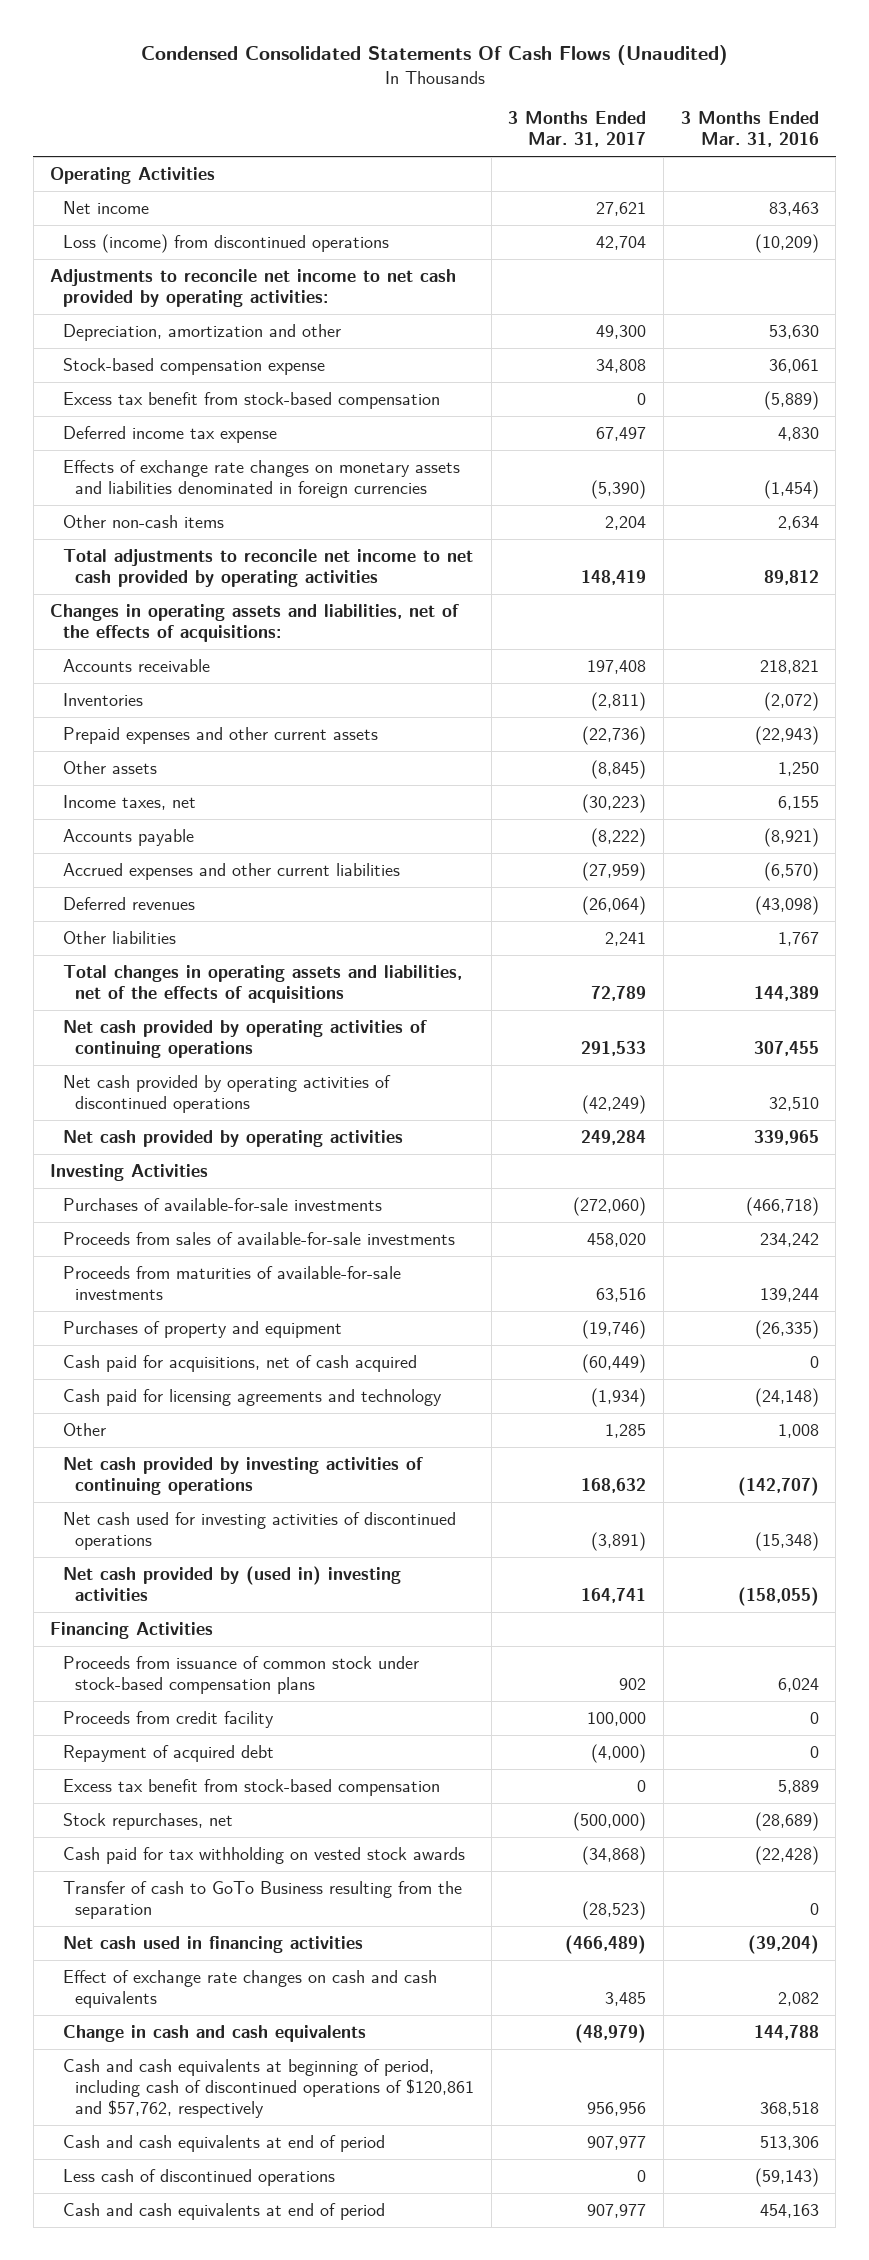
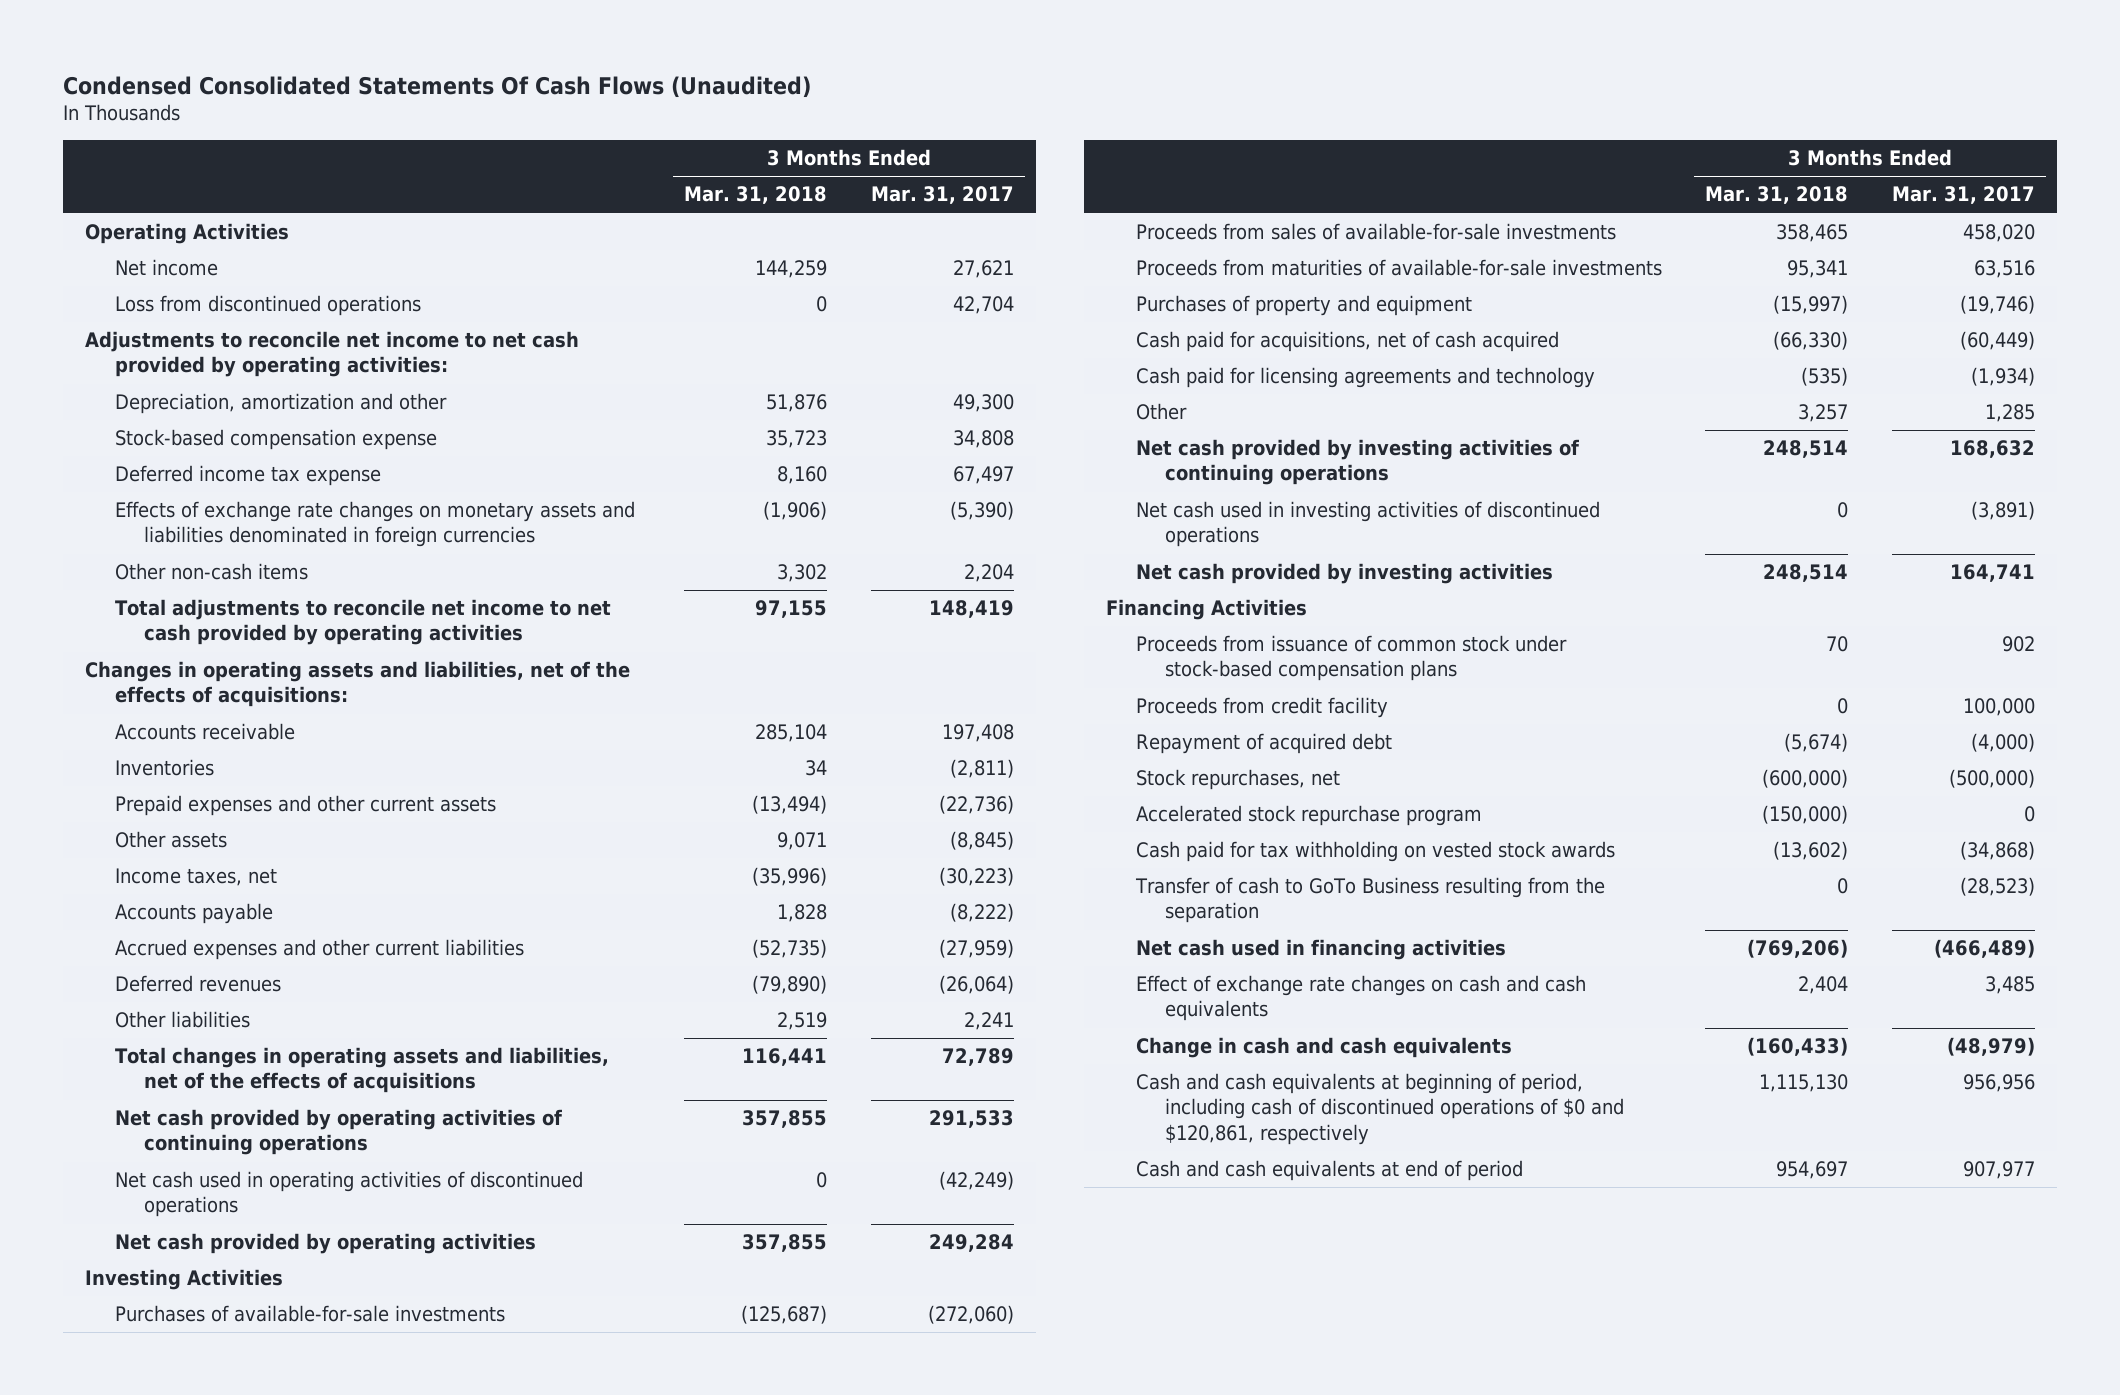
[680,111,819,148] 3 Months Ended Mar. 31, 2016 -> none
none -> [684,186,828,205] Mar. 31, 2018
[62,234,389,254] Loss (income) from discontinued operations -> [114,295,421,317] Loss from discontinued operations
[62,392,440,410] Excess tax benefit from stock-based compensation -> none
[62,1075,391,1114] Net cash provided by operating activities of discontinued operations -> [114,1171,583,1218] Net cash used in operating activities of discontinued operations
[62,1512,456,1551] Net cash used for investing activities of discontinued operations -> [1135,501,1600,548] Net cash used in investing activities of discontinued operations
[62,1566,401,1602] Net cash provided by (used in) investing activities -> [1135,563,1553,585] Net cash provided by investing activities
[62,1779,440,1797] Excess tax benefit from stock-based compensation -> none
none -> [1135,805,1482,827] Accelerated stock repurchase program
[62,2135,385,2153] Cash and cash equivalents at end of period -> none
[62,2169,335,2187] Less cash of discontinued operations -> none
[62,2059,475,2119] Cash and cash equivalents at beginning of period, including cash of discontinued operations of $120,861 and $57,762, respectively -> [1135,1073,1624,1145] Cash and cash equivalents at beginning of period, including cash of discontinued operations of $0 and $120,861, respectively

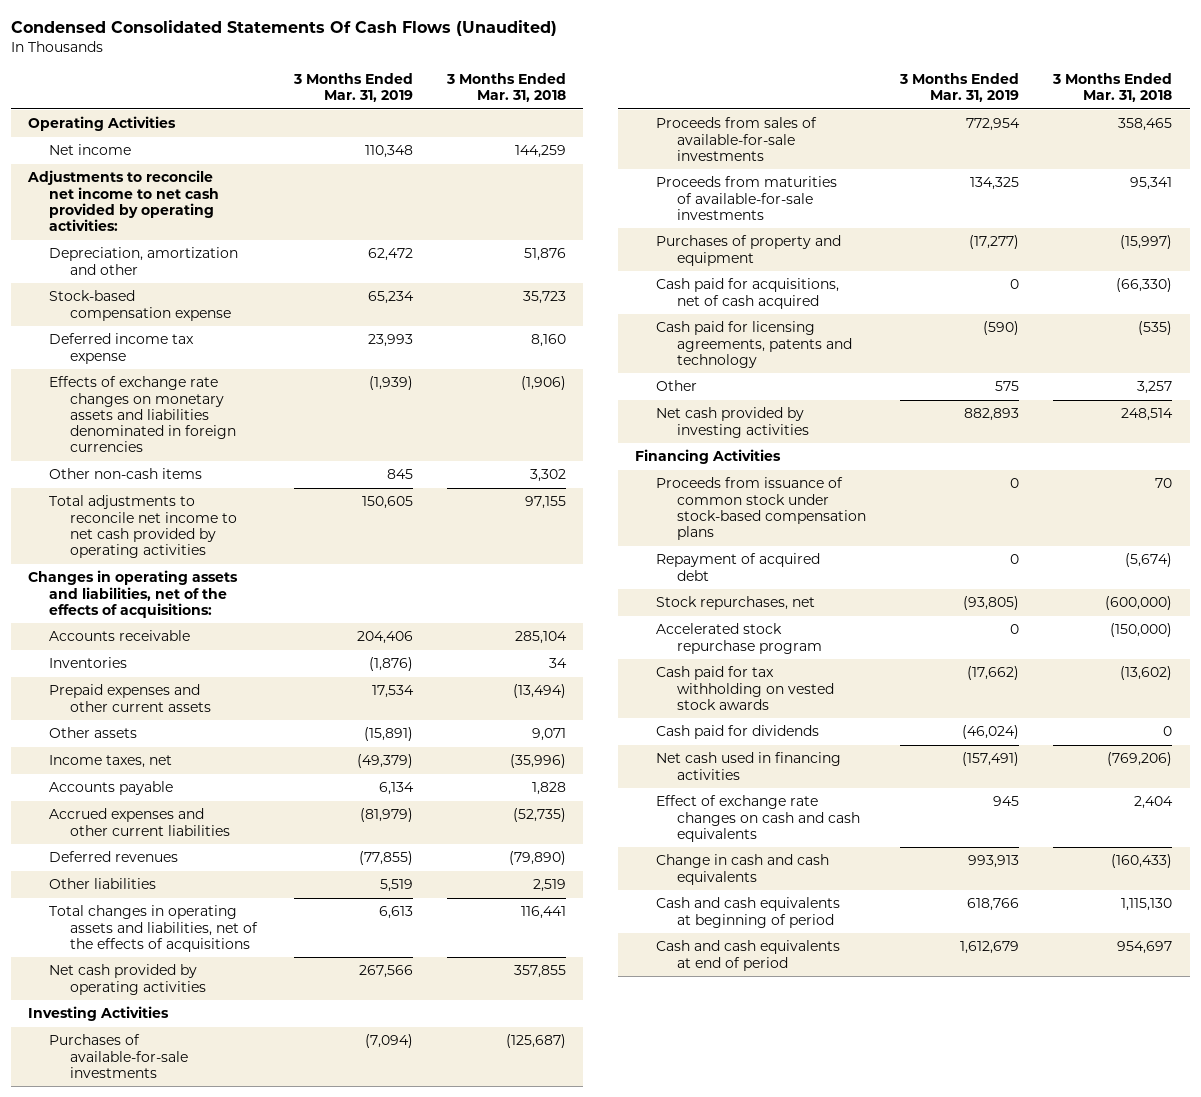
[870,186,1014,205] Mar. 31, 2017 -> none
none -> [292,73,413,103] 3 Months Ended Mar. 31, 2019
[114,295,421,317] Loss from discontinued operations -> none
[114,1109,562,1156] Net cash provided by operating activities of continuing operations -> none
[114,1171,583,1218] Net cash used in operating activities of discontinued operations -> none
[1135,367,1595,389] Cash paid for licensing agreements and technology -> [656,321,853,368] Cash paid for licensing agreements, patents and technology
[1135,439,1579,486] Net cash provided by investing activities of continuing operations -> none
[1135,501,1600,548] Net cash used in investing activities of discontinued operations -> none
[1135,697,1388,719] Proceeds from credit facility -> none
[1134,877,1605,924] Transfer of cash to GoTo Business resulting from the separation -> none
none -> [656,725,820,740] Cash paid for dividends
[1135,1073,1624,1145] Cash and cash equivalents at beginning of period, including cash of discontinued operations of $0 and $120,861, respectively -> [656,897,841,928] Cash and cash equivalents at beginning of period

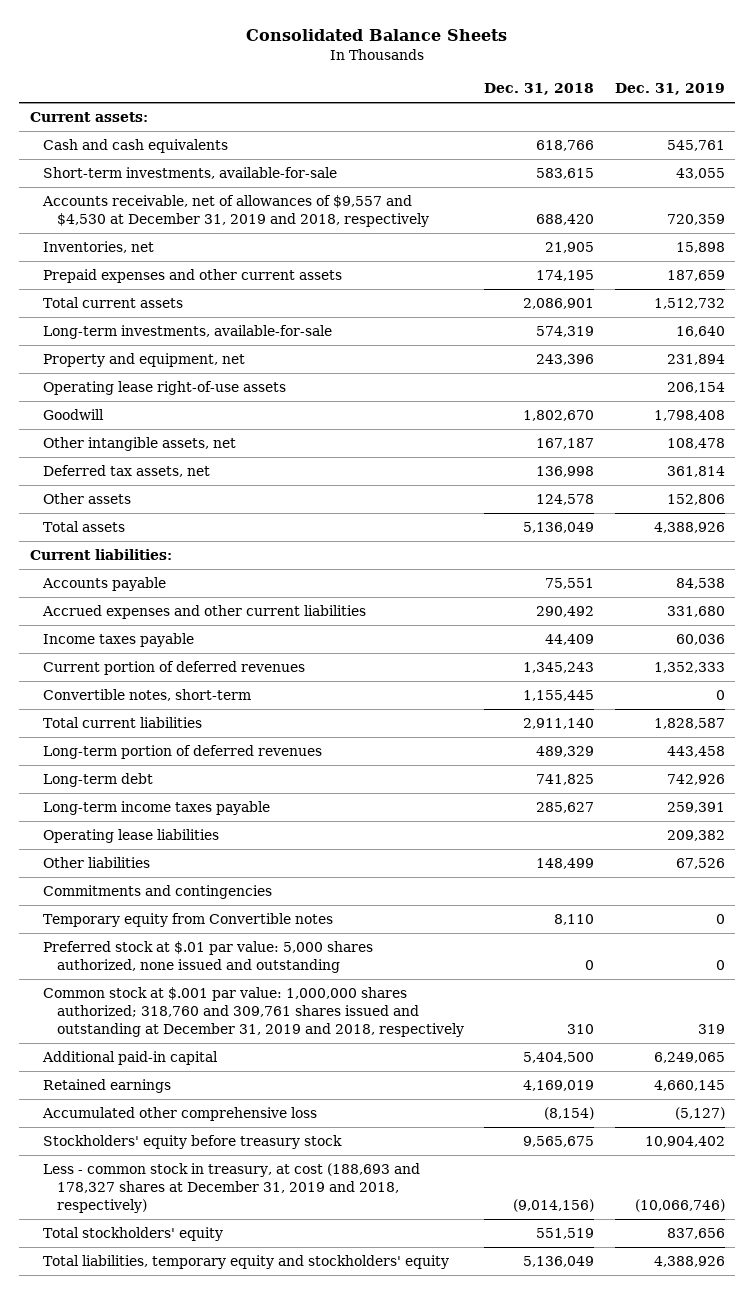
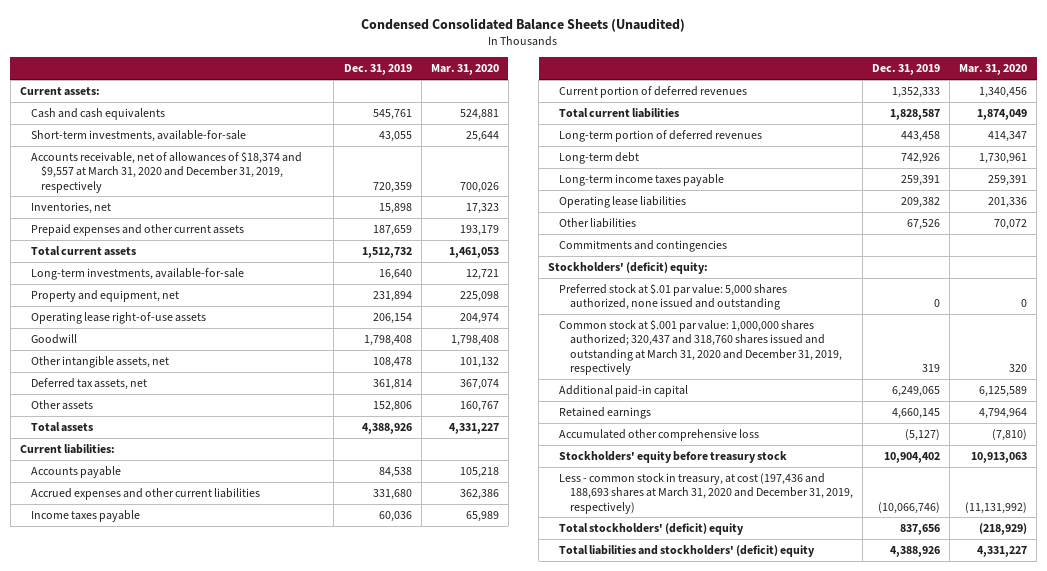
[246,28,508,41] Consolidated Balance Sheets -> [361,17,686,32] Condensed Consolidated Balance Sheets (Unaudited)
[484,83,595,96] Dec. 31, 2018 -> none
none -> [430,64,499,76] Mar. 31, 2020
[42,195,429,228] Accounts receivable, net of allowances of $9,557 and $4,530 at December 31, 2019 and 2018, respectively -> [30,151,302,193] Accounts receivable, net of allowances of $18,374 and $9,557 at March 31, 2020 and December 31, 2019, respectively
[43,689,252,702] Convertible notes, short-term -> none
[43,913,334,928] Temporary equity from Convertible notes -> none
none -> [548,261,709,274] Stockholders' (deficit) equity:
[43,987,464,1037] Common stock at $.001 par value: 1,000,000 shares authorized; 318,760 and 309,761 shares issued and outstanding at December 31, 2019 and 2018, respectively -> [558,319,842,376] Common stock at $.001 par value: 1,000,000 shares authorized; 320,437 and 318,760 shares issued and outstanding at March 31, 2020 and December 31, 2019, respectively
[43,1163,421,1213] Less - common stock in treasury, at cost (188,693 and 178,327 shares at December 31, 2019 and 2018, respectively) -> [558,472,853,514] Less - common stock in treasury, at cost (197,436 and 188,693 shares at March 31, 2020 and December 31, 2019, respectively)
[43,1227,224,1242] Total stockholders' equity -> [558,522,744,535] Total stockholders' (deficit) equity
[43,1255,450,1270] Total liabilities, temporary equity and stockholders' equity -> [558,544,815,557] Total liabilities and stockholders' (deficit) equity

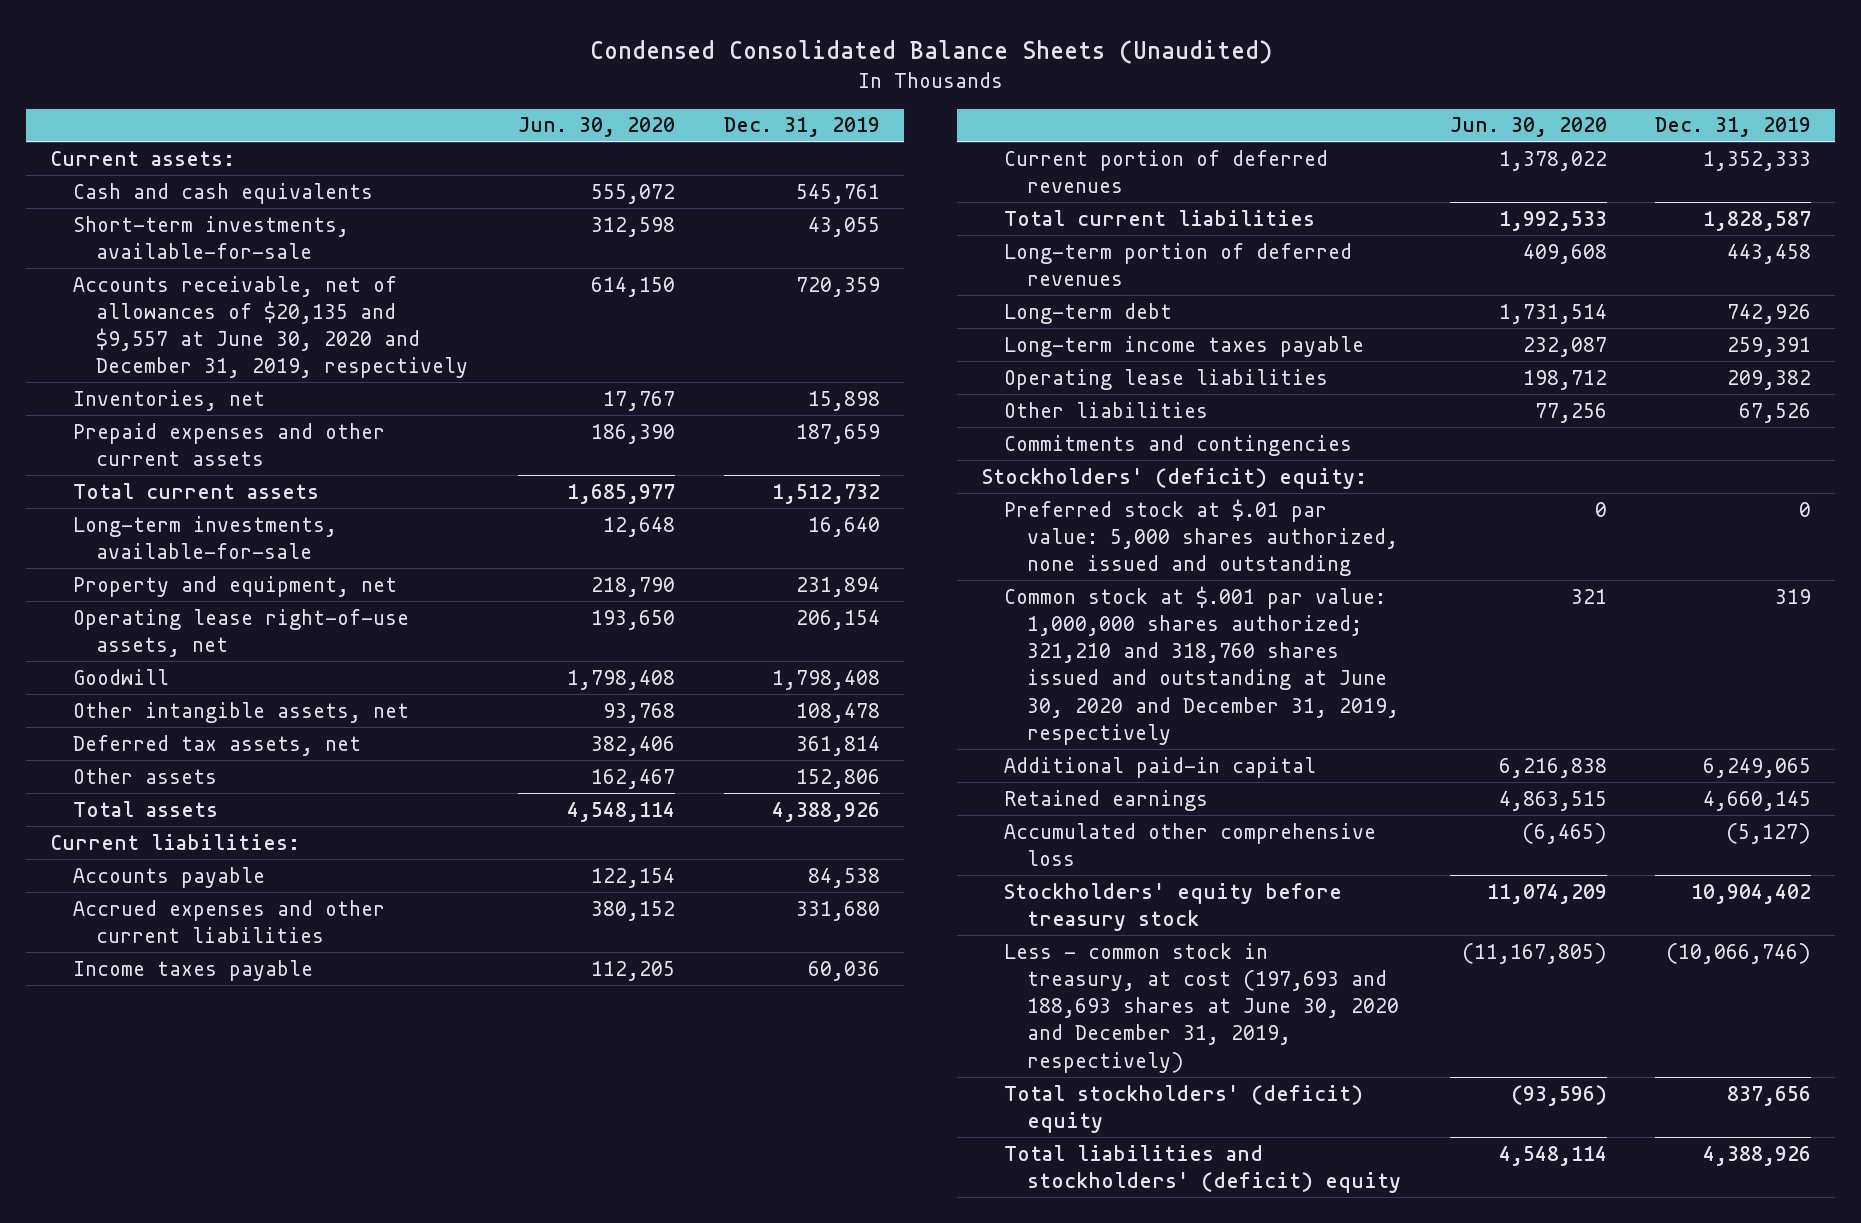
[430,64,499,76] Mar. 31, 2020 -> none
none -> [518,117,676,138] Jun. 30, 2020
[30,151,302,193] Accounts receivable, net of allowances of $18,374 and $9,557 at March 31, 2020 and December 31, 2019, respectively -> [73,275,468,379] Accounts receivable, net of allowances of $20,135 and $9,557 at June 30, 2020 and December 31, 2019, respectively
[30,311,206,324] Operating lease right-of-use assets -> [73,608,410,657] Operating lease right-of-use assets, net
[558,319,842,376] Common stock at $.001 par value: 1,000,000 shares authorized; 320,437 and 318,760 shares issued and outstanding at March 31, 2020 and December 31, 2019, respectively -> [1004,585,1399,745] Common stock at $.001 par value: 1,000,000 shares authorized; 321,210 and 318,760 shares issued and outstanding at June 30, 2020 and December 31, 2019, respectively
[558,472,853,514] Less - common stock in treasury, at cost (197,436 and 188,693 shares at March 31, 2020 and December 31, 2019, respectively) -> [1004,942,1399,1073] Less - common stock in treasury, at cost (197,693 and 188,693 shares at June 30, 2020 and December 31, 2019, respectively)

